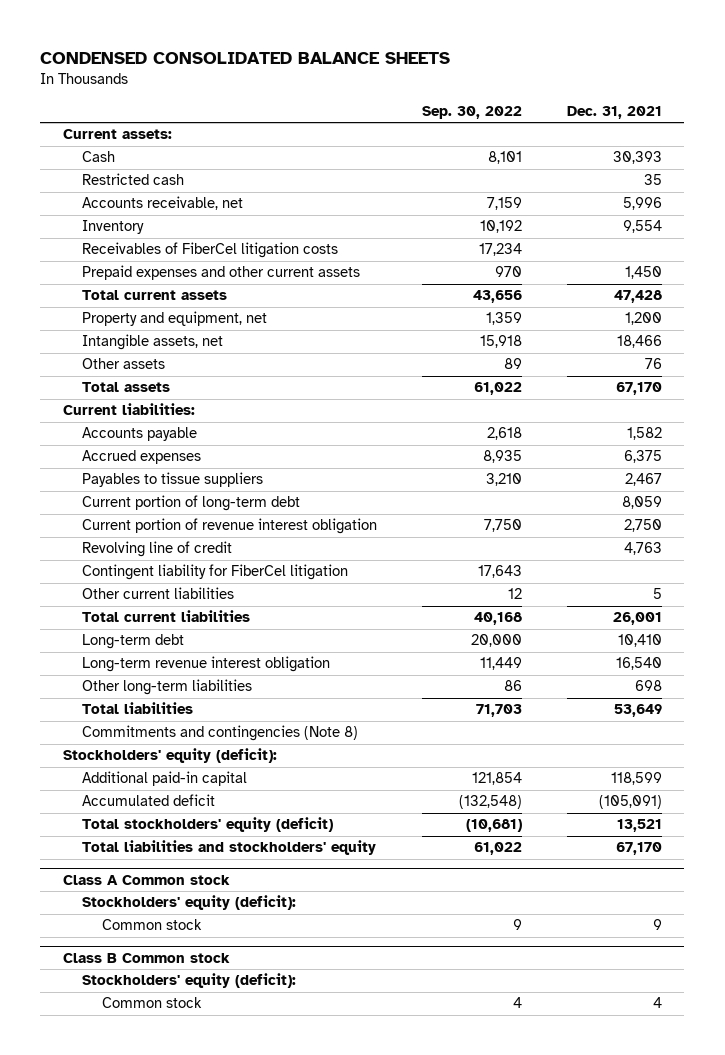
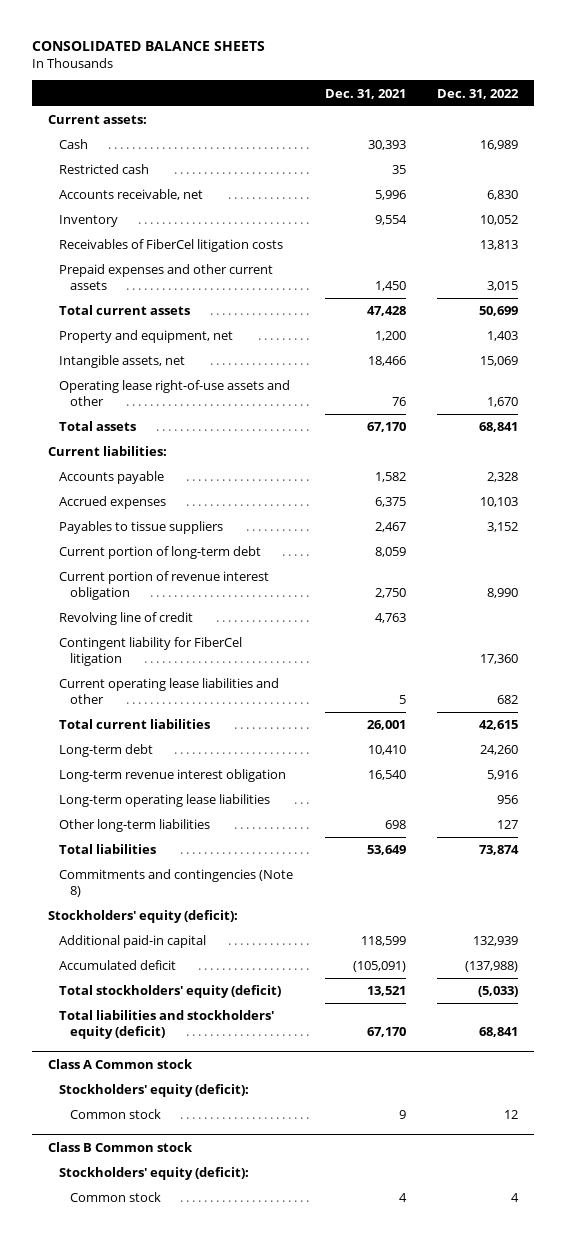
[40,51,451,64] CONDENSED CONSOLIDATED BALANCE SHEETS -> [32,41,266,52] CONSOLIDATED BALANCE SHEETS
[422,105,523,119] Sep. 30, 2022 -> none
none -> [437,88,520,99] Dec. 31, 2022
[82,358,166,370] Other assets -> [58,380,290,406] Operating lease right-of-use assets and other
[82,587,235,600] Other current liabilities -> [58,678,279,704] Current operating lease liabilities and other
none -> [58,794,270,808] Long-term operating lease liabilities
[82,840,377,856] Total liabilities and stockholders' equity -> [58,1010,274,1039] Total liabilities and stockholders' equity (deficit)

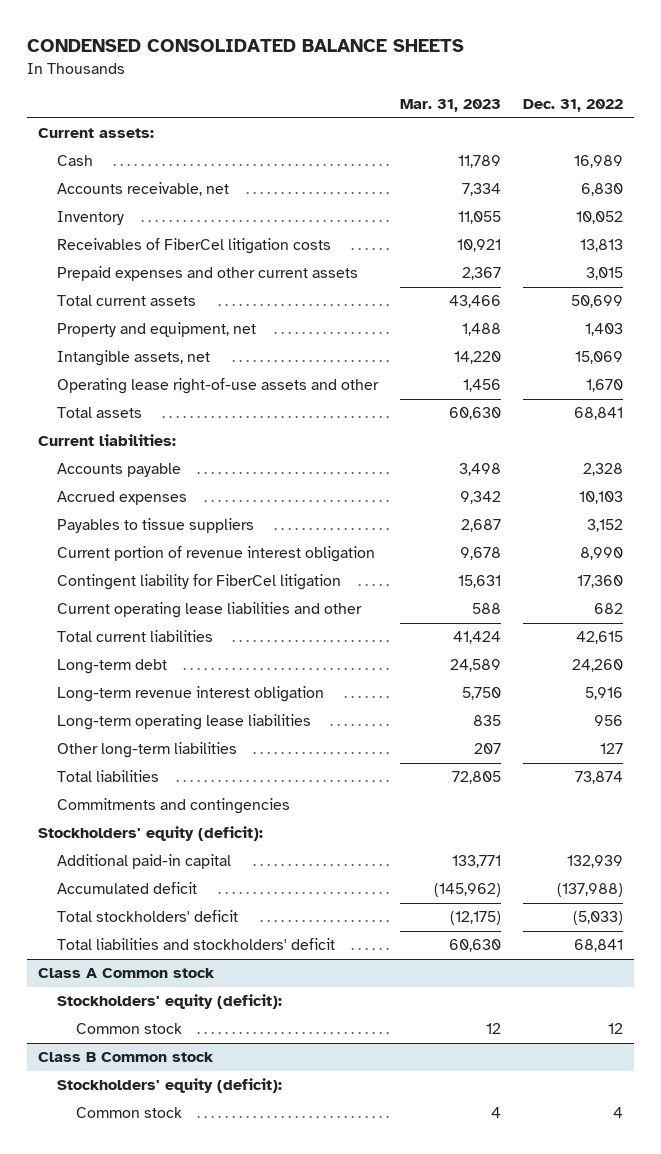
[32,41,266,52] CONSOLIDATED BALANCE SHEETS -> [27,39,465,53] CONDENSED CONSOLIDATED BALANCE SHEETS
[324,88,406,99] Dec. 31, 2021 -> none
none -> [399,99,501,113] Mar. 31, 2023
[58,164,149,175] Restricted cash -> none
[58,546,261,560] Current portion of long-term debt -> none
[58,612,193,626] Revolving line of credit -> none
[58,869,293,897] Commitments and contingencies (Note 8) -> [57,798,291,815] Commitments and contingencies
[58,985,281,999] Total stockholders' equity (deficit) -> [57,910,239,923] Total stockholders' deficit
[58,1010,274,1039] Total liabilities and stockholders' equity (deficit) -> [57,938,336,951] Total liabilities and stockholders' deficit

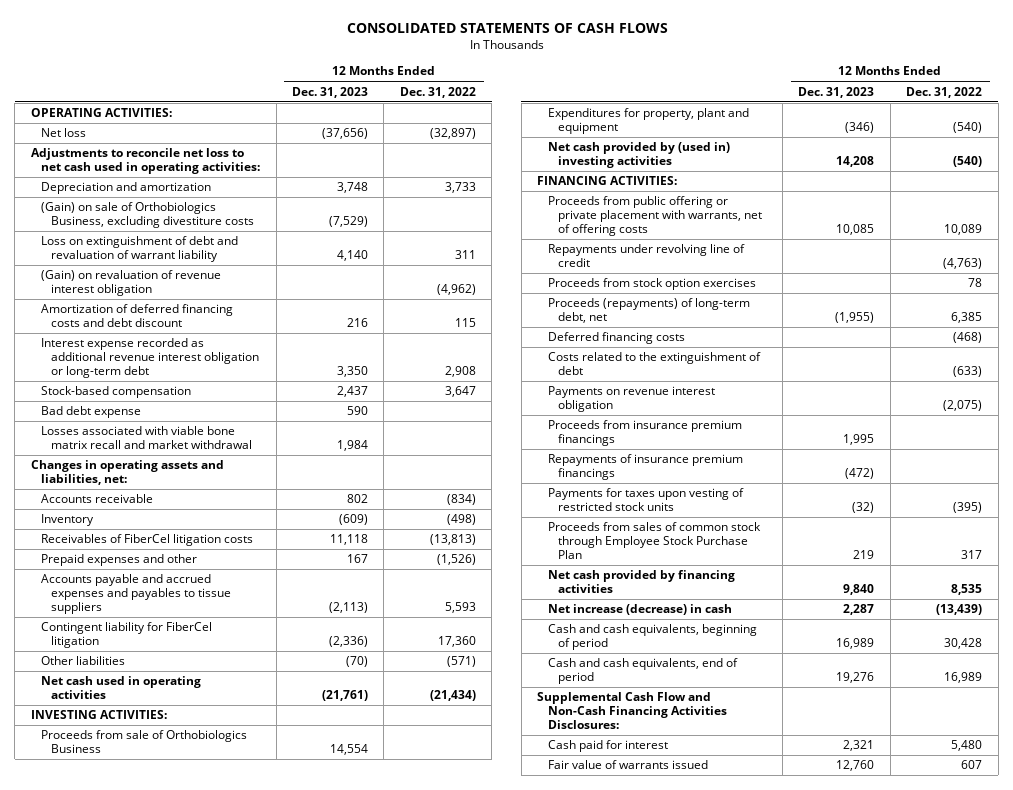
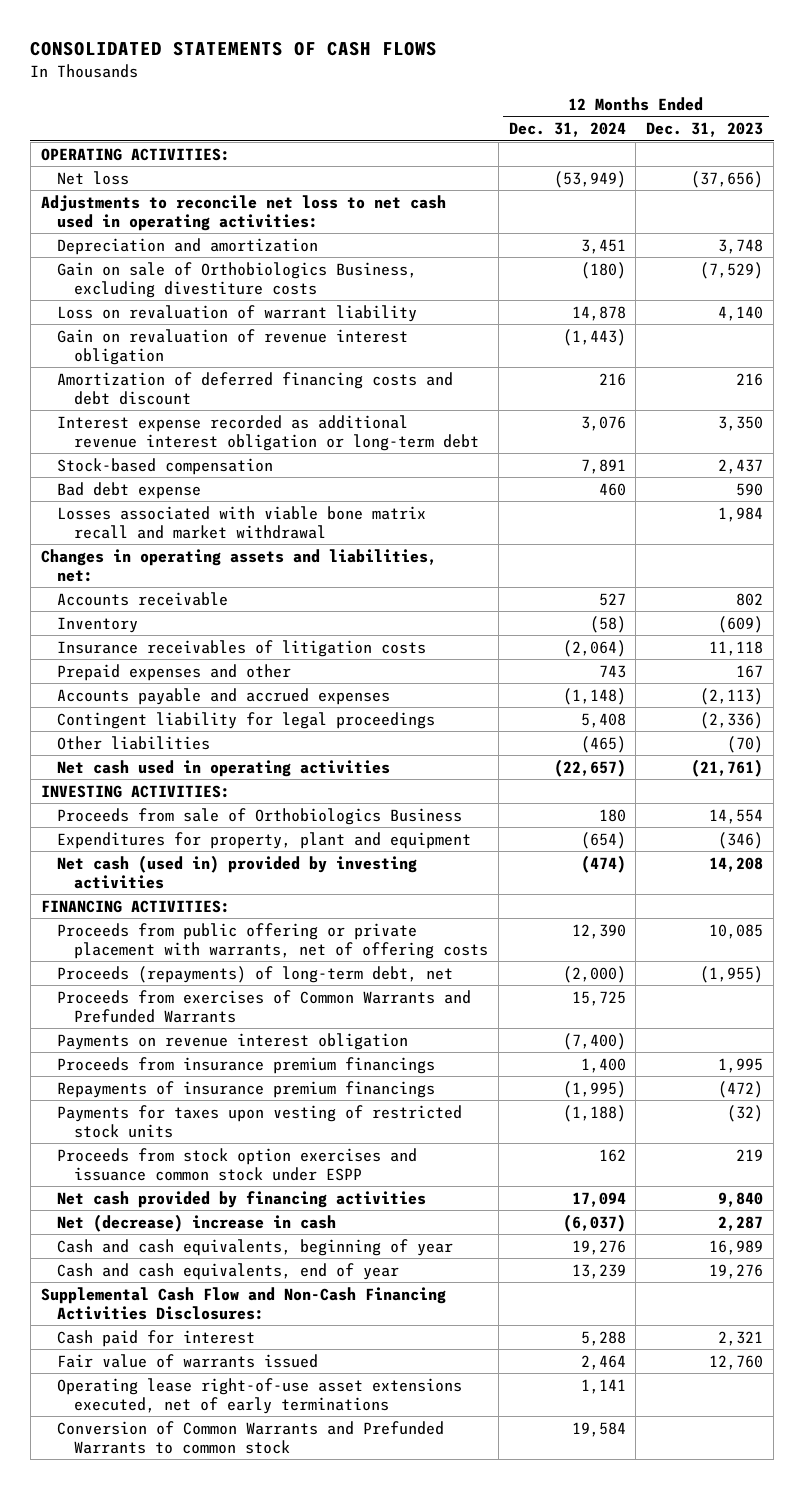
[399,86,476,98] Dec. 31, 2022 -> none
none -> [508,122,626,138] Dec. 31, 2024
[41,202,255,229] (Gain) on sale of Orthobiologics Business, excluding divestiture costs -> [57,261,418,298] Gain on sale of Orthobiologics Business, excluding divestiture costs
[41,236,239,263] Loss on extinguishment of debt and revaluation of warrant liability -> [57,304,418,322] Loss on revaluation of warrant liability
[41,270,222,297] (Gain) on revaluation of revenue interest obligation -> [57,328,409,365] Gain on revaluation of revenue interest obligation
[41,534,254,547] Receivables of FiberCel litigation costs -> [57,639,427,657] Insurance receivables of litigation costs
[41,574,232,615] Accounts payable and accrued expenses and payables to tissue suppliers -> [57,687,391,705] Accounts payable and accrued expenses
[41,622,213,649] Contingent liability for FiberCel litigation -> [57,711,436,729] Contingent liability for legal proceedings
[547,142,730,169] Net cash provided by (used in) investing activities -> [57,854,418,889] Net cash (used in) provided by investing activities
[547,244,745,268] Repayments under revolving line of credit -> none
[547,278,756,291] Proceeds from stock option exercises -> none
[547,332,685,345] Deferred financing costs -> none
[547,352,761,376] Costs related to the extinguishment of debt -> none
none -> [57,989,472,1023] Proceeds from exercises of Common Warrants and Prefunded Warrants
[547,522,761,560] Proceeds from sales of common stock through Employee Stock Purchase Plan -> [57,1147,418,1181] Proceeds from stock option exercises and issuance common stock under ESPP
[547,604,732,616] Net increase (decrease) in cash -> [57,1213,337,1232] Net (decrease) increase in cash
[547,624,757,651] Cash and cash equivalents, beginning of period -> [57,1238,454,1256] Cash and cash equivalents, beginning of year
[547,658,738,685] Cash and cash equivalents, end of period -> [57,1262,400,1280] Cash and cash equivalents, end of year
none -> [57,1377,463,1414] Operating lease right-of-use asset extensions executed, net of early terminations
none -> [57,1420,445,1454] Conversion of Common Warrants and Prefunded Warrants to common stock

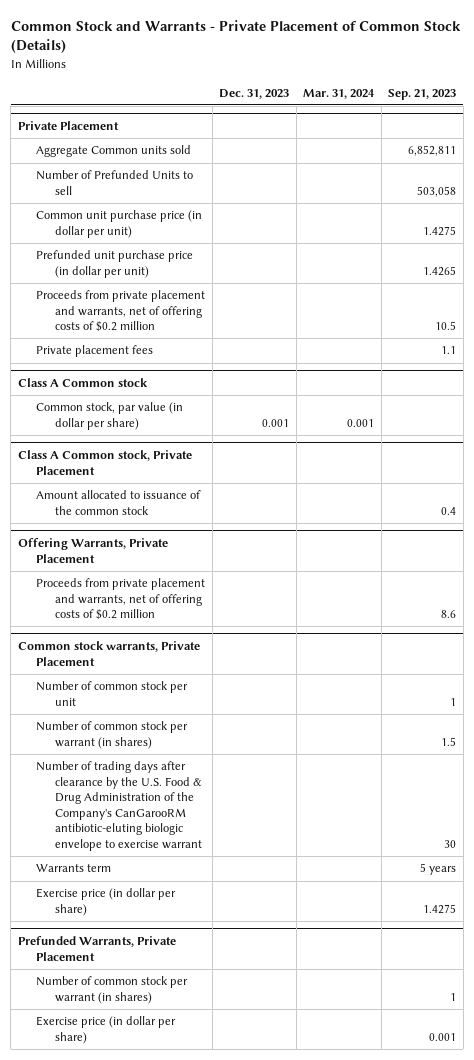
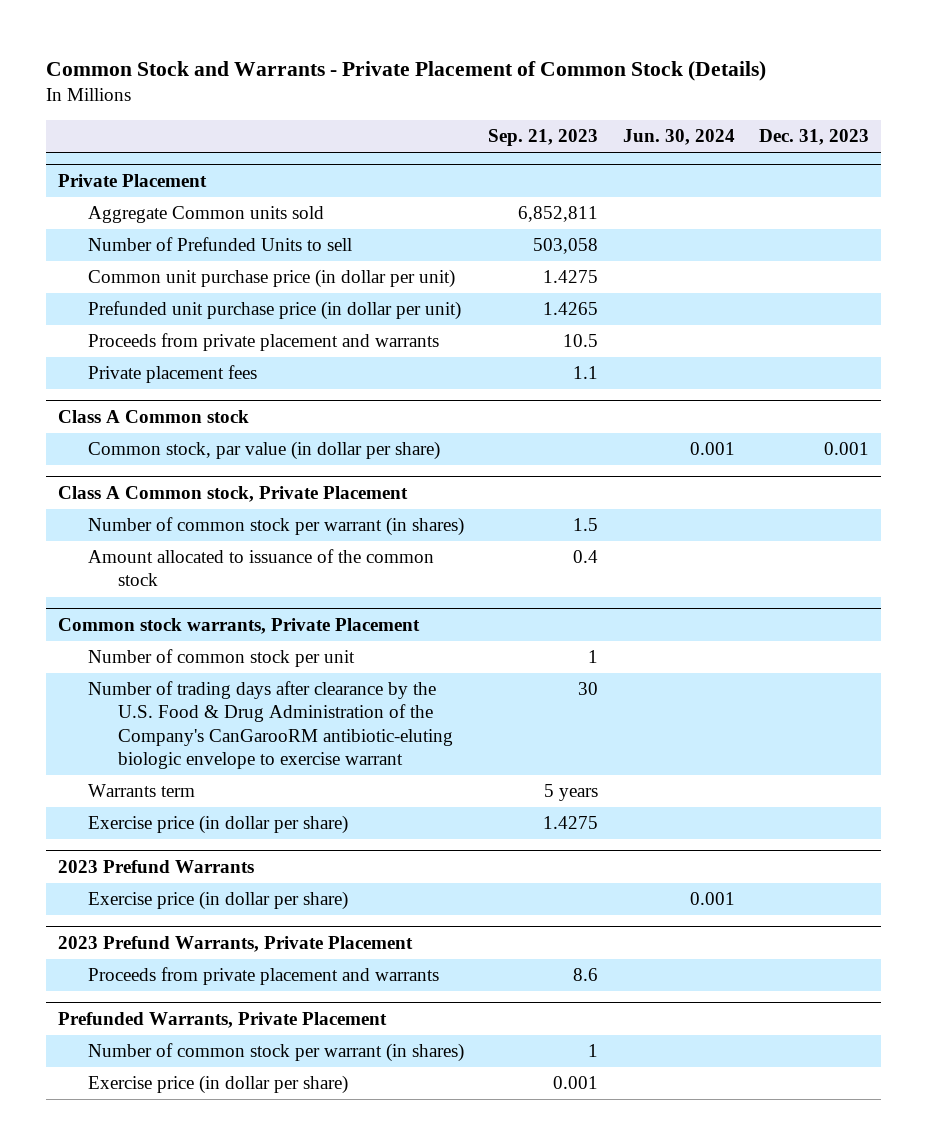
[303,88,376,99] Mar. 31, 2024 -> none
none -> [622,128,735,145] Jun. 30, 2024
[36,290,206,333] Proceeds from private placement and warrants, net of offering costs of $0.2 million -> [88,333,440,352] Proceeds from private placement and warrants
none -> [88,517,465,537] Number of common stock per warrant (in shares)
[17,538,168,563] Offering Warrants, Private Placement -> none
[36,578,206,621] Proceeds from private placement and warrants, net of offering costs of $0.2 million -> none
[36,721,189,749] Number of common stock per warrant (in shares) -> none
none -> [58,859,255,873] 2023 Prefund Warrants
none -> [88,891,349,911] Exercise price (in dollar per share)
none -> [58,935,414,952] 2023 Prefund Warrants, Private Placement
none -> [88,967,440,986] Proceeds from private placement and warrants

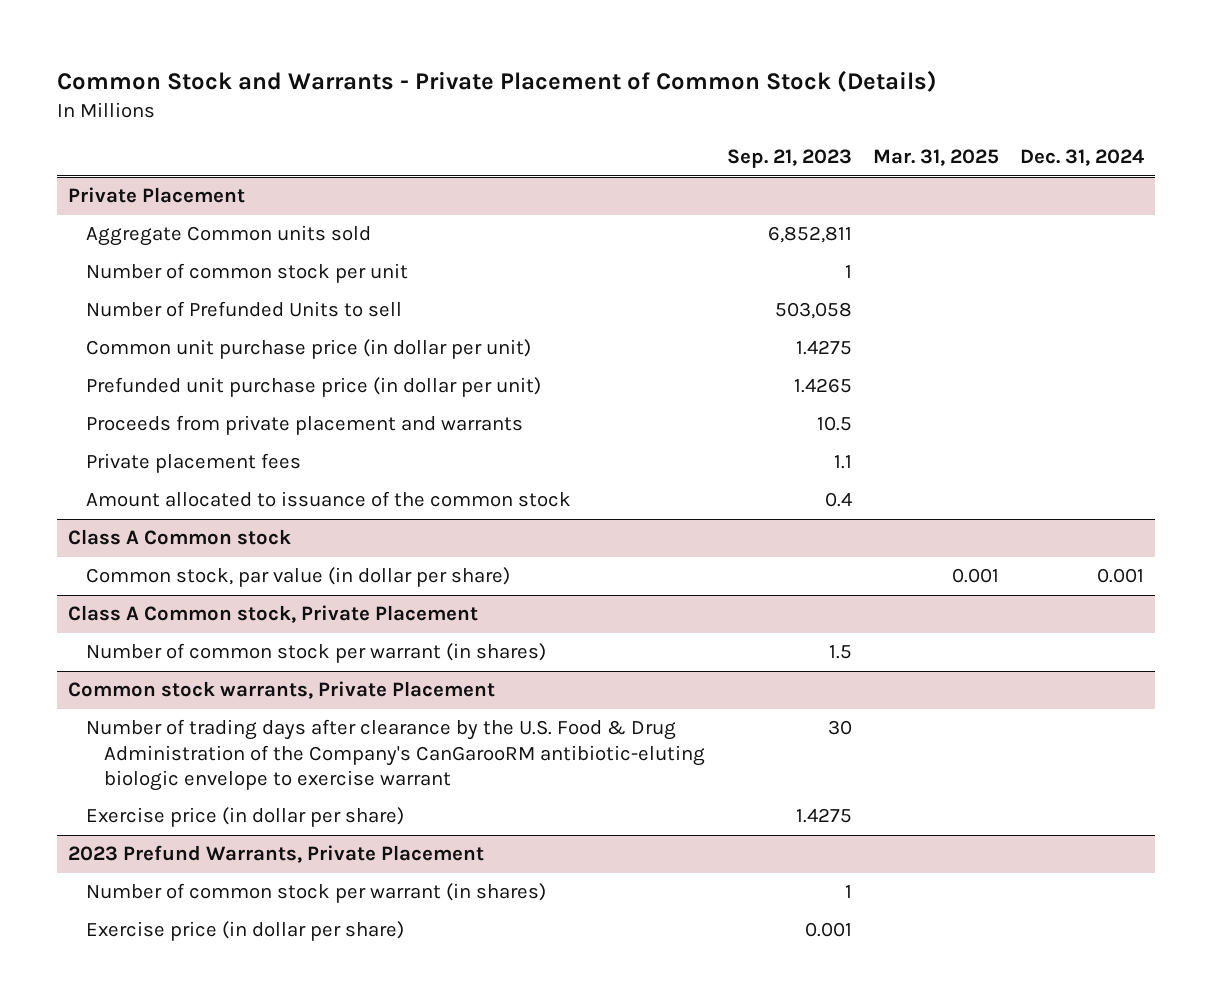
[622,128,735,145] Jun. 30, 2024 -> none
[758,128,869,145] Dec. 31, 2023 -> none
none -> [872,149,999,167] Mar. 31, 2025
none -> [1019,149,1144,167] Dec. 31, 2024
none -> [86,263,409,284] Number of common stock per unit
none -> [86,491,572,508] Amount allocated to issuance of the common stock
[88,549,435,587] Amount allocated to issuance of the common stock -> none
[88,649,356,668] Number of common stock per unit -> none
[88,784,196,798] Warrants term -> none
[58,859,255,873] 2023 Prefund Warrants -> none
[88,891,349,911] Exercise price (in dollar per share) -> none
[88,967,440,986] Proceeds from private placement and warrants -> none
[58,1011,388,1028] Prefunded Warrants, Private Placement -> none

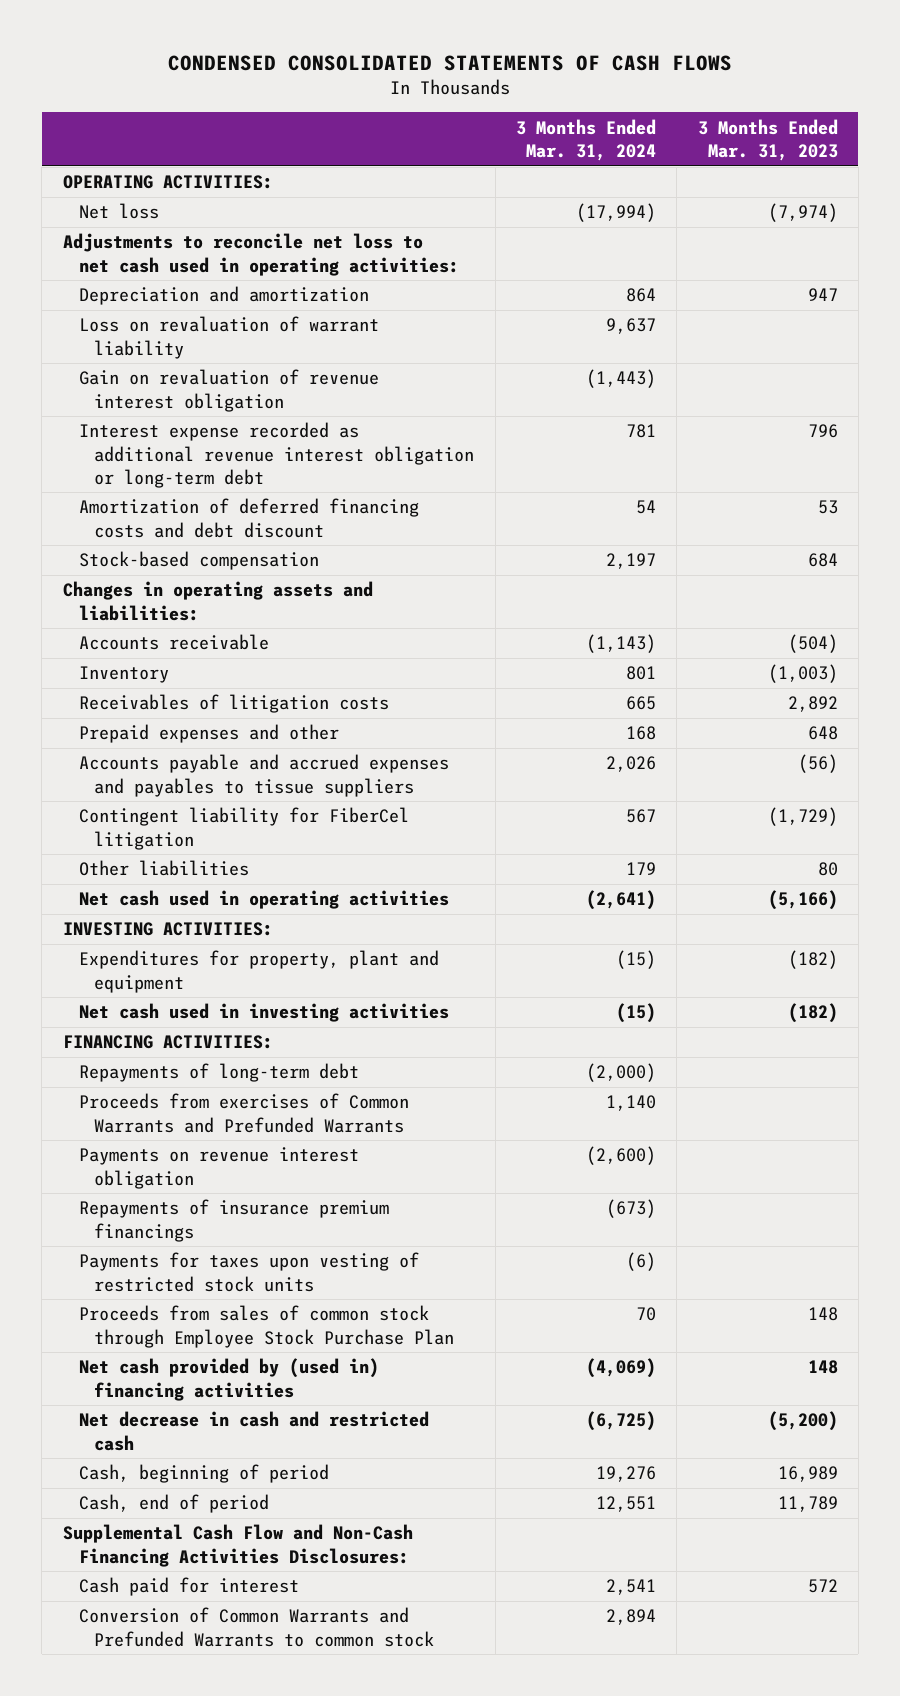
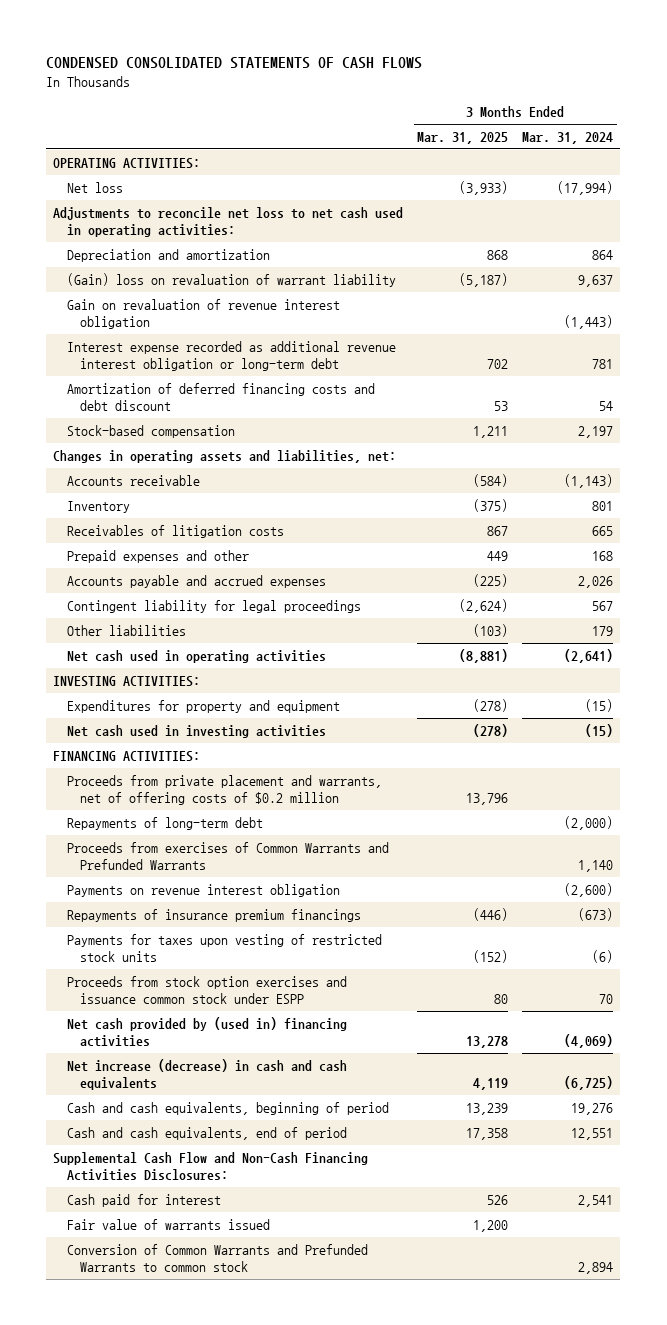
[697,118,838,161] 3 Months Ended Mar. 31, 2023 -> none
none -> [417,131,509,144] Mar. 31, 2025
[78,316,379,359] Loss on revaluation of warrant liability -> [66,272,396,287] (Gain) loss on revaluation of warrant liability
[62,581,373,621] Changes in operating assets and liabilities: -> [53,449,397,463] Changes in operating assets and liabilities, net:
[78,754,449,797] Accounts payable and accrued expenses and payables to tissue suppliers -> [66,574,326,588] Accounts payable and accrued expenses
[78,807,409,850] Contingent liability for FiberCel litigation -> [66,599,361,613] Contingent liability for legal proceedings
[78,950,439,993] Expenditures for property, plant and equipment -> [66,699,340,713] Expenditures for property and equipment
none -> [66,774,382,805] Proceeds from private placement and warrants, net of offering costs of $0.2 million
[78,1305,455,1348] Proceeds from sales of common stock through Employee Stock Purchase Plan -> [66,975,347,1004] Proceeds from stock option exercises and issuance common stock under ESPP
[78,1411,429,1451] Net decrease in cash and restricted cash -> [66,1058,347,1090] Net increase (decrease) in cash and cash equivalents
[78,1464,329,1484] Cash, beginning of period -> [66,1101,389,1115] Cash and cash equivalents, beginning of period
[78,1494,269,1514] Cash, end of period -> [66,1126,347,1140] Cash and cash equivalents, end of period
none -> [66,1218,270,1230] Fair value of warrants issued

